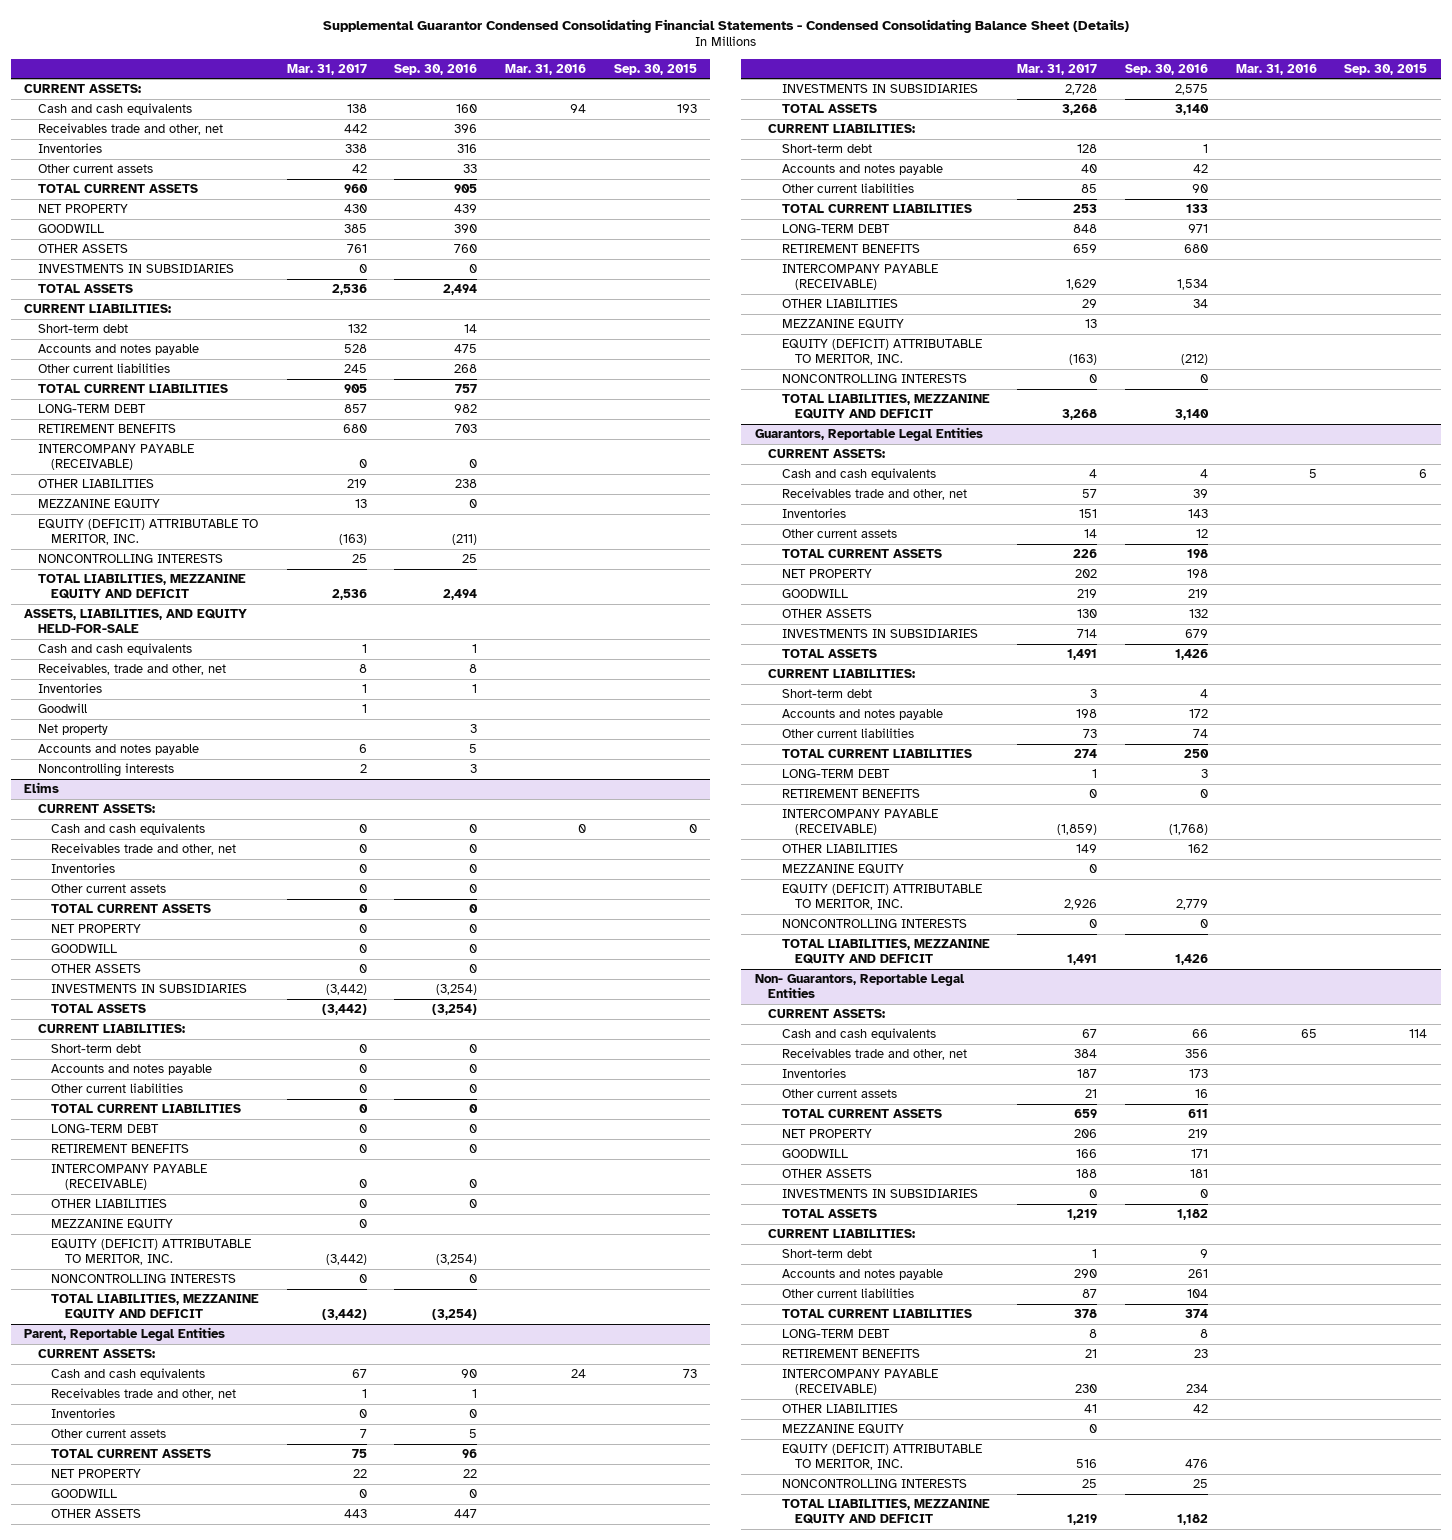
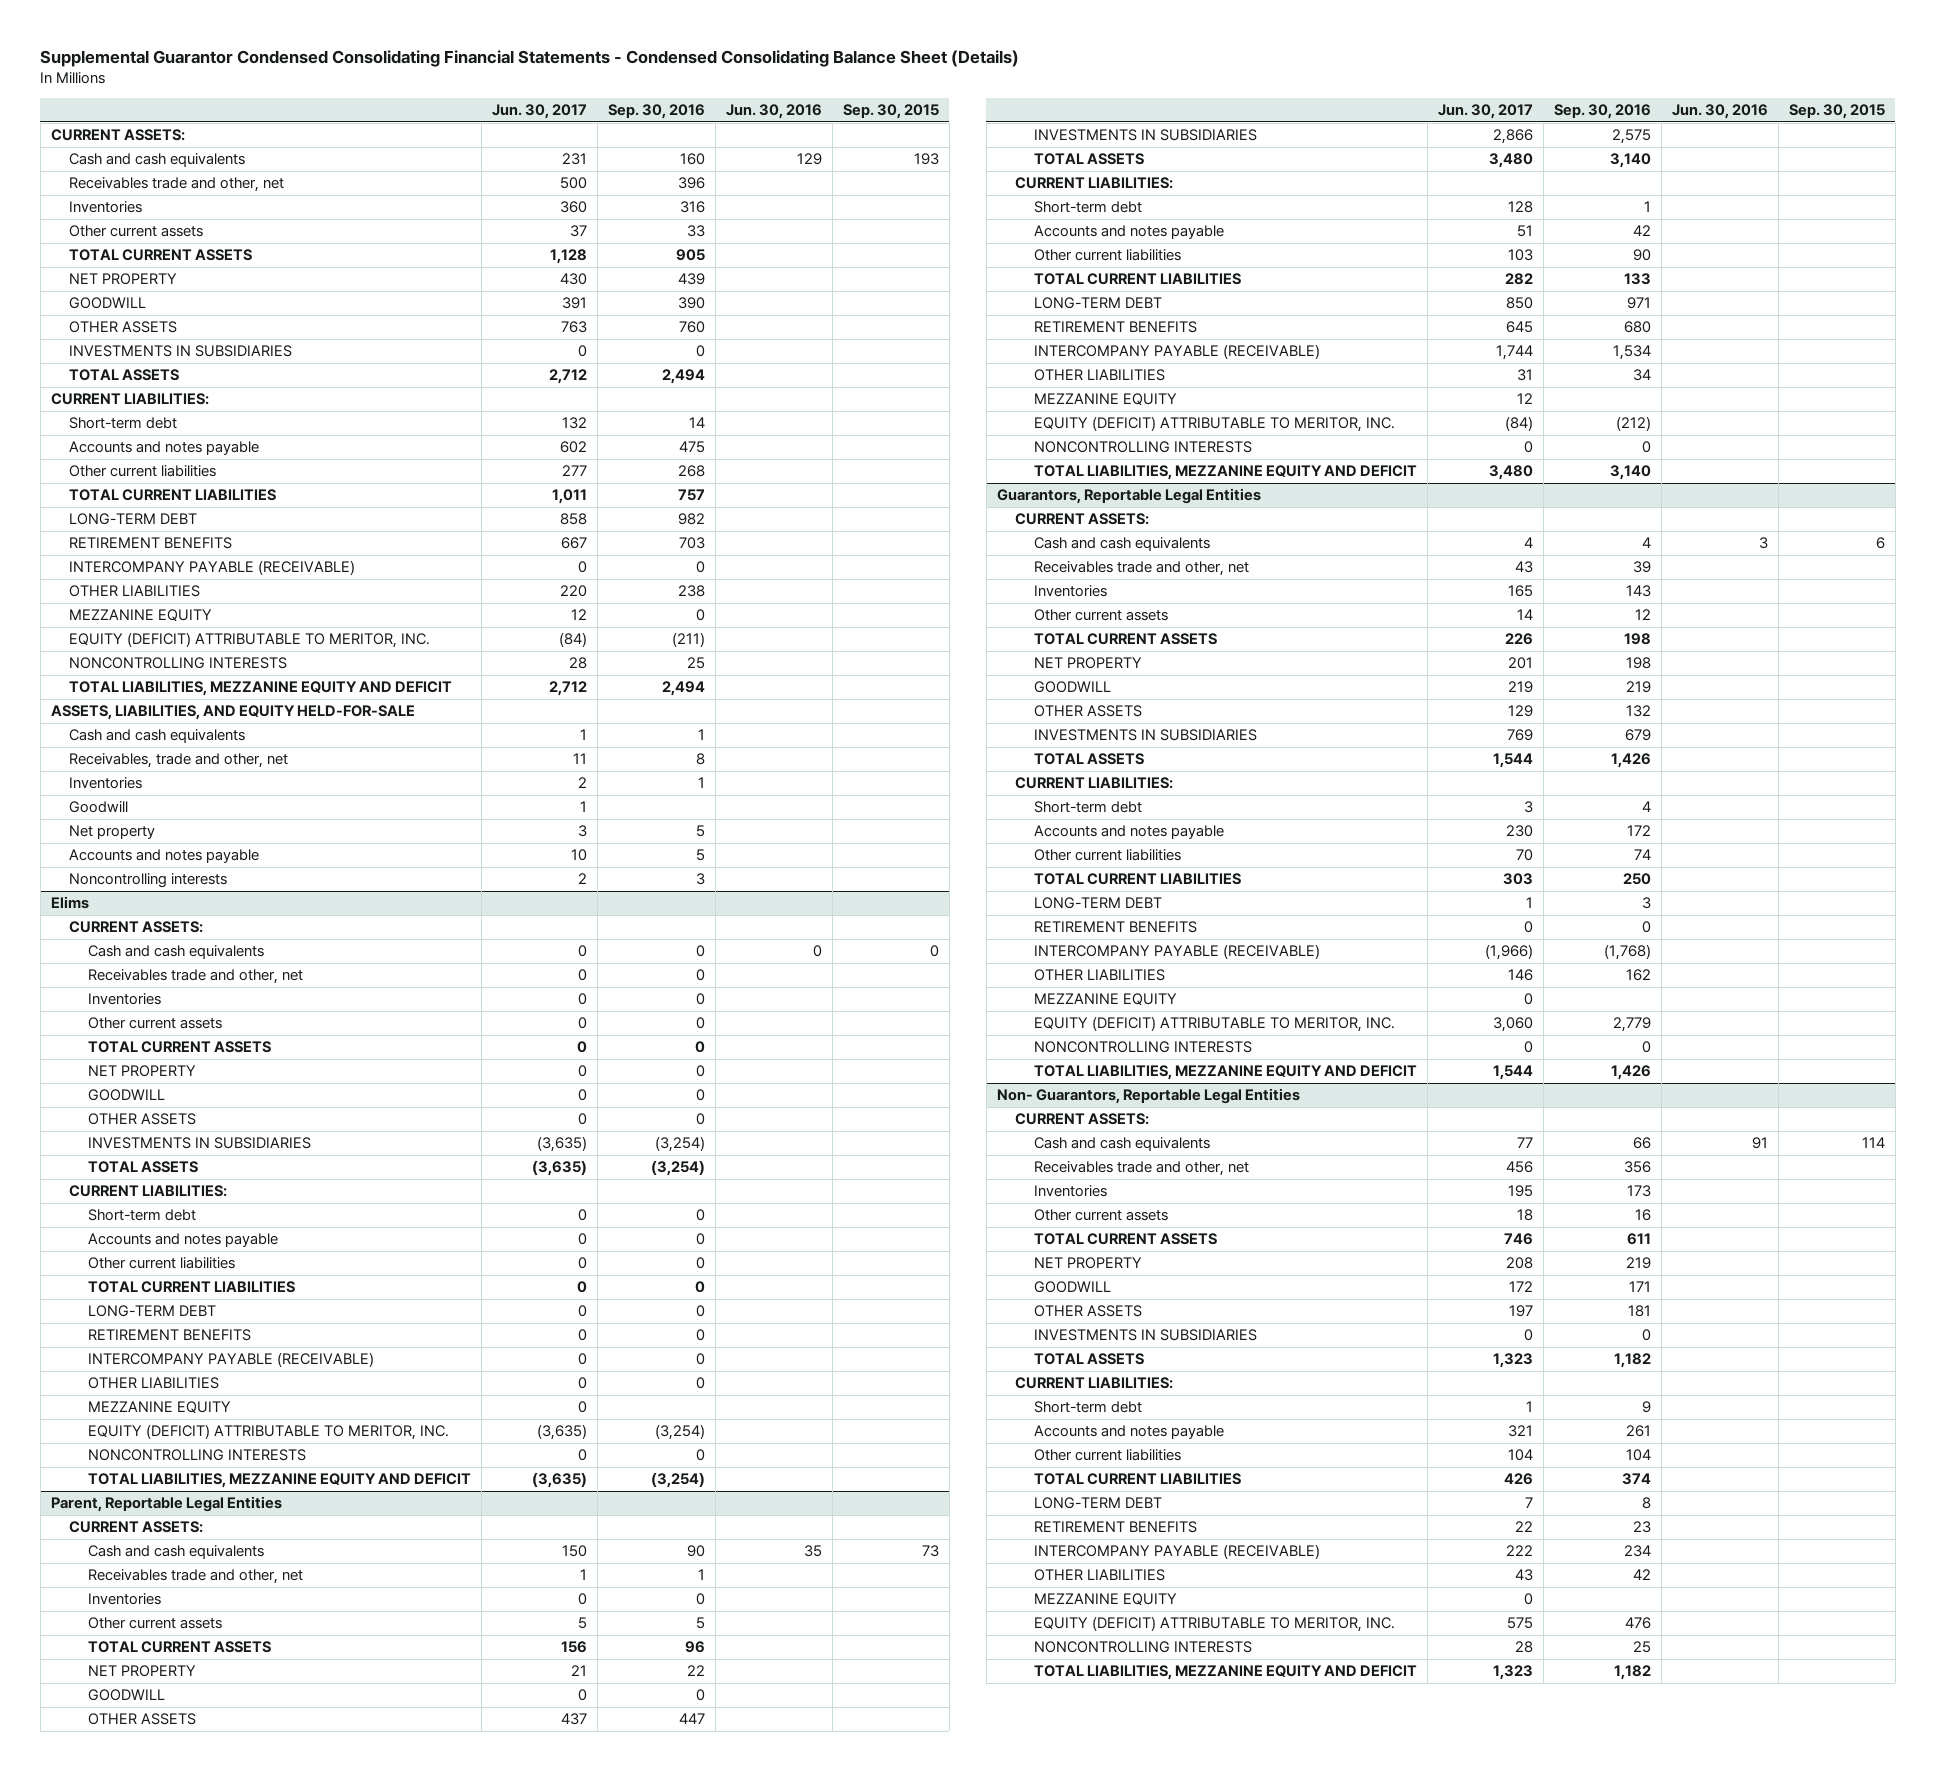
[286,63,367,75] Mar. 31, 2017 -> none
[505,63,587,75] Mar. 31, 2016 -> none
none -> [492,104,588,120] Jun. 30, 2017
none -> [725,104,822,120] Jun. 30, 2016
[470,724,478,734] 3 -> [695,825,705,838] 5

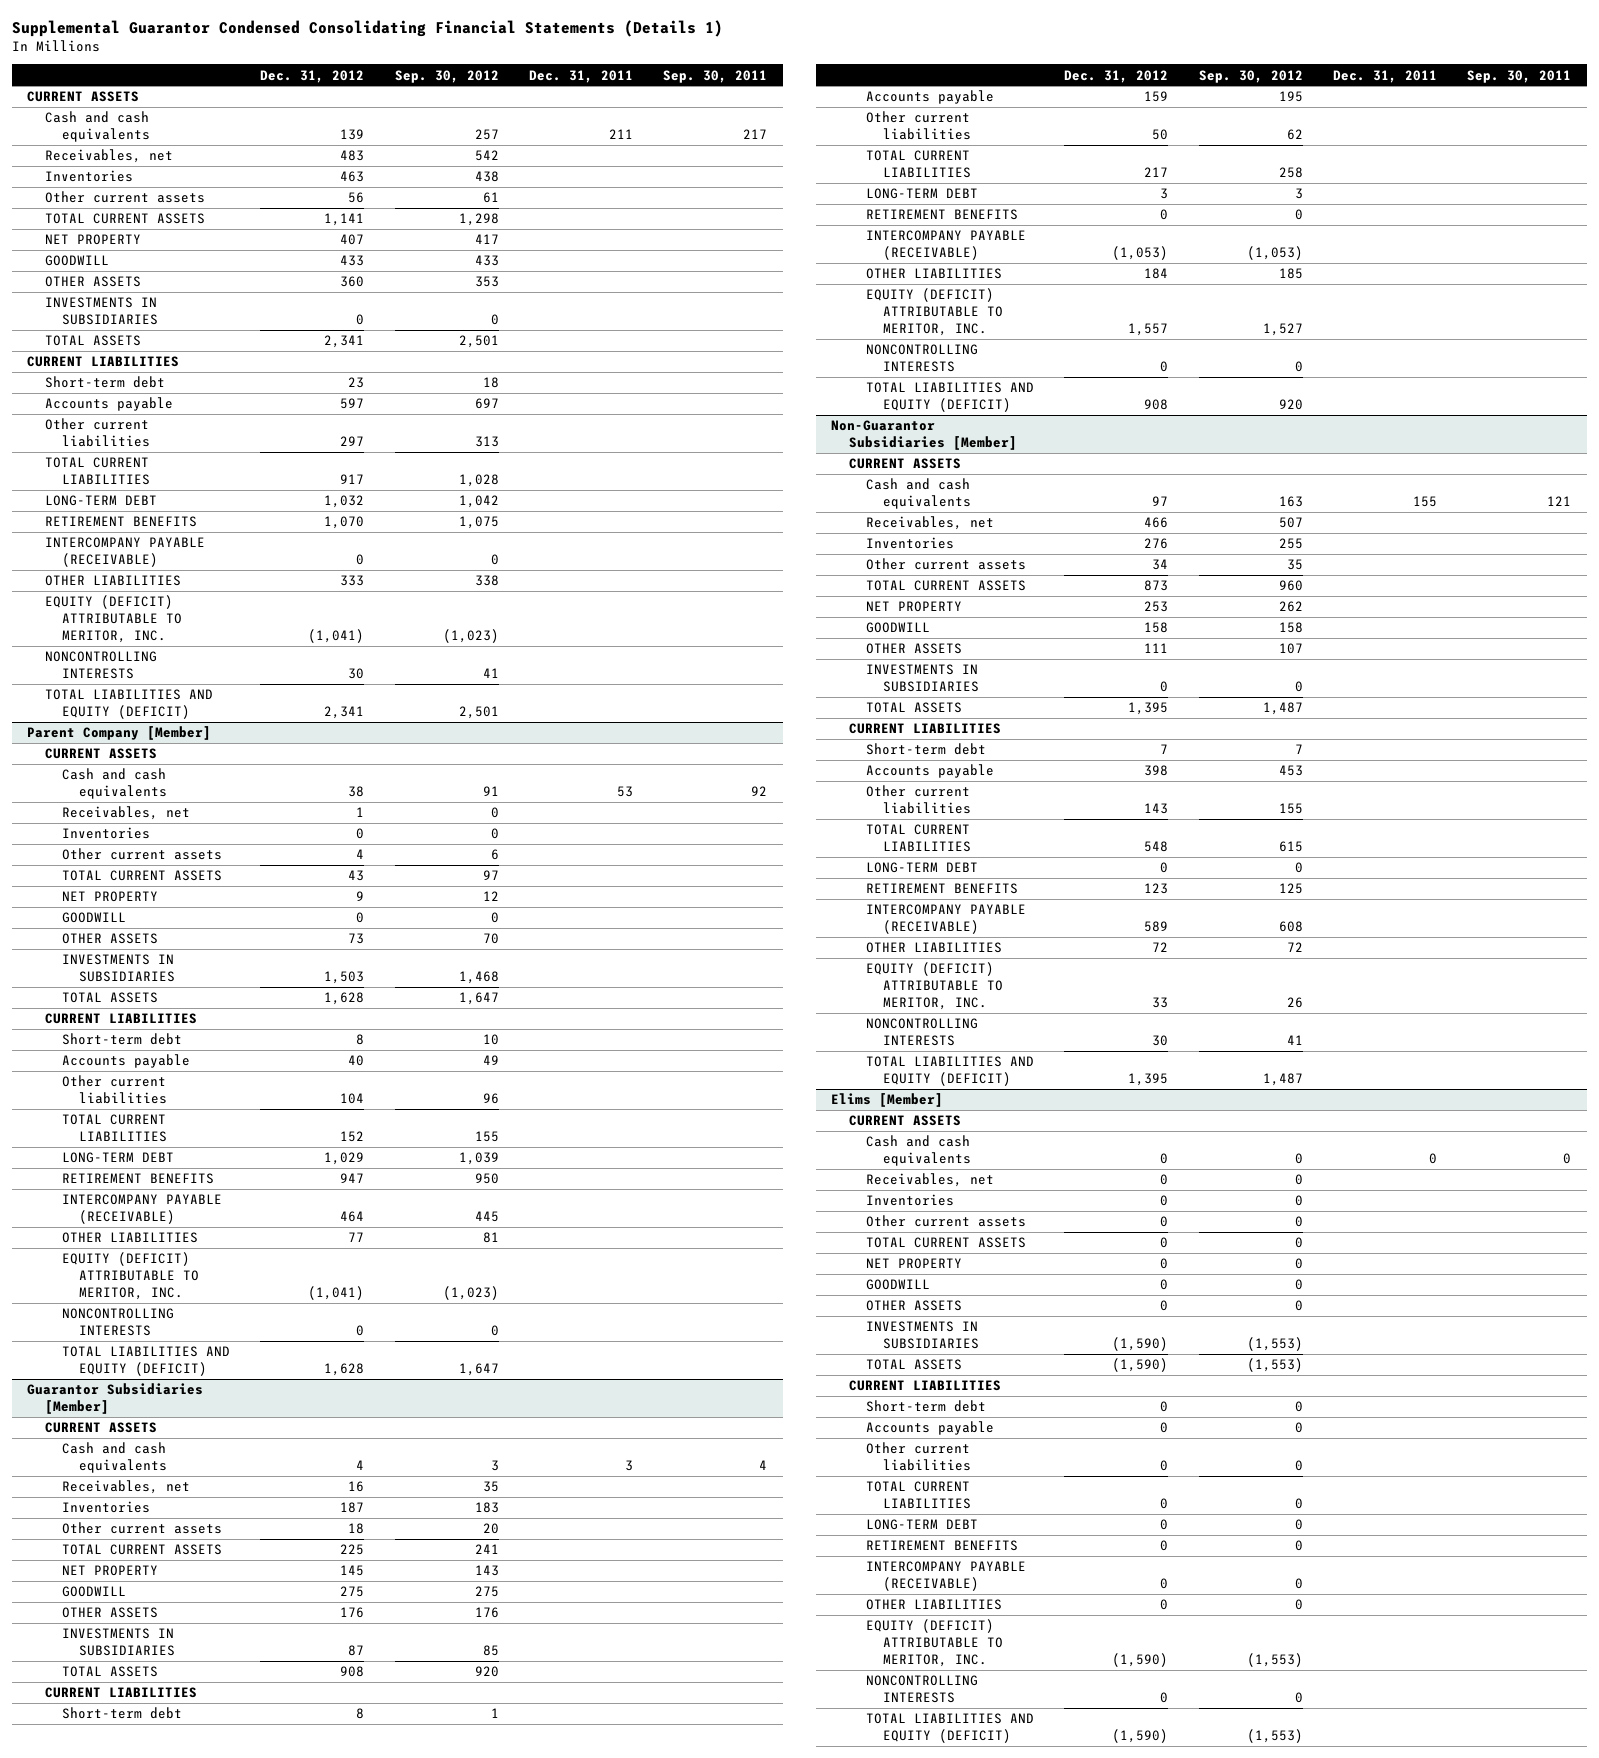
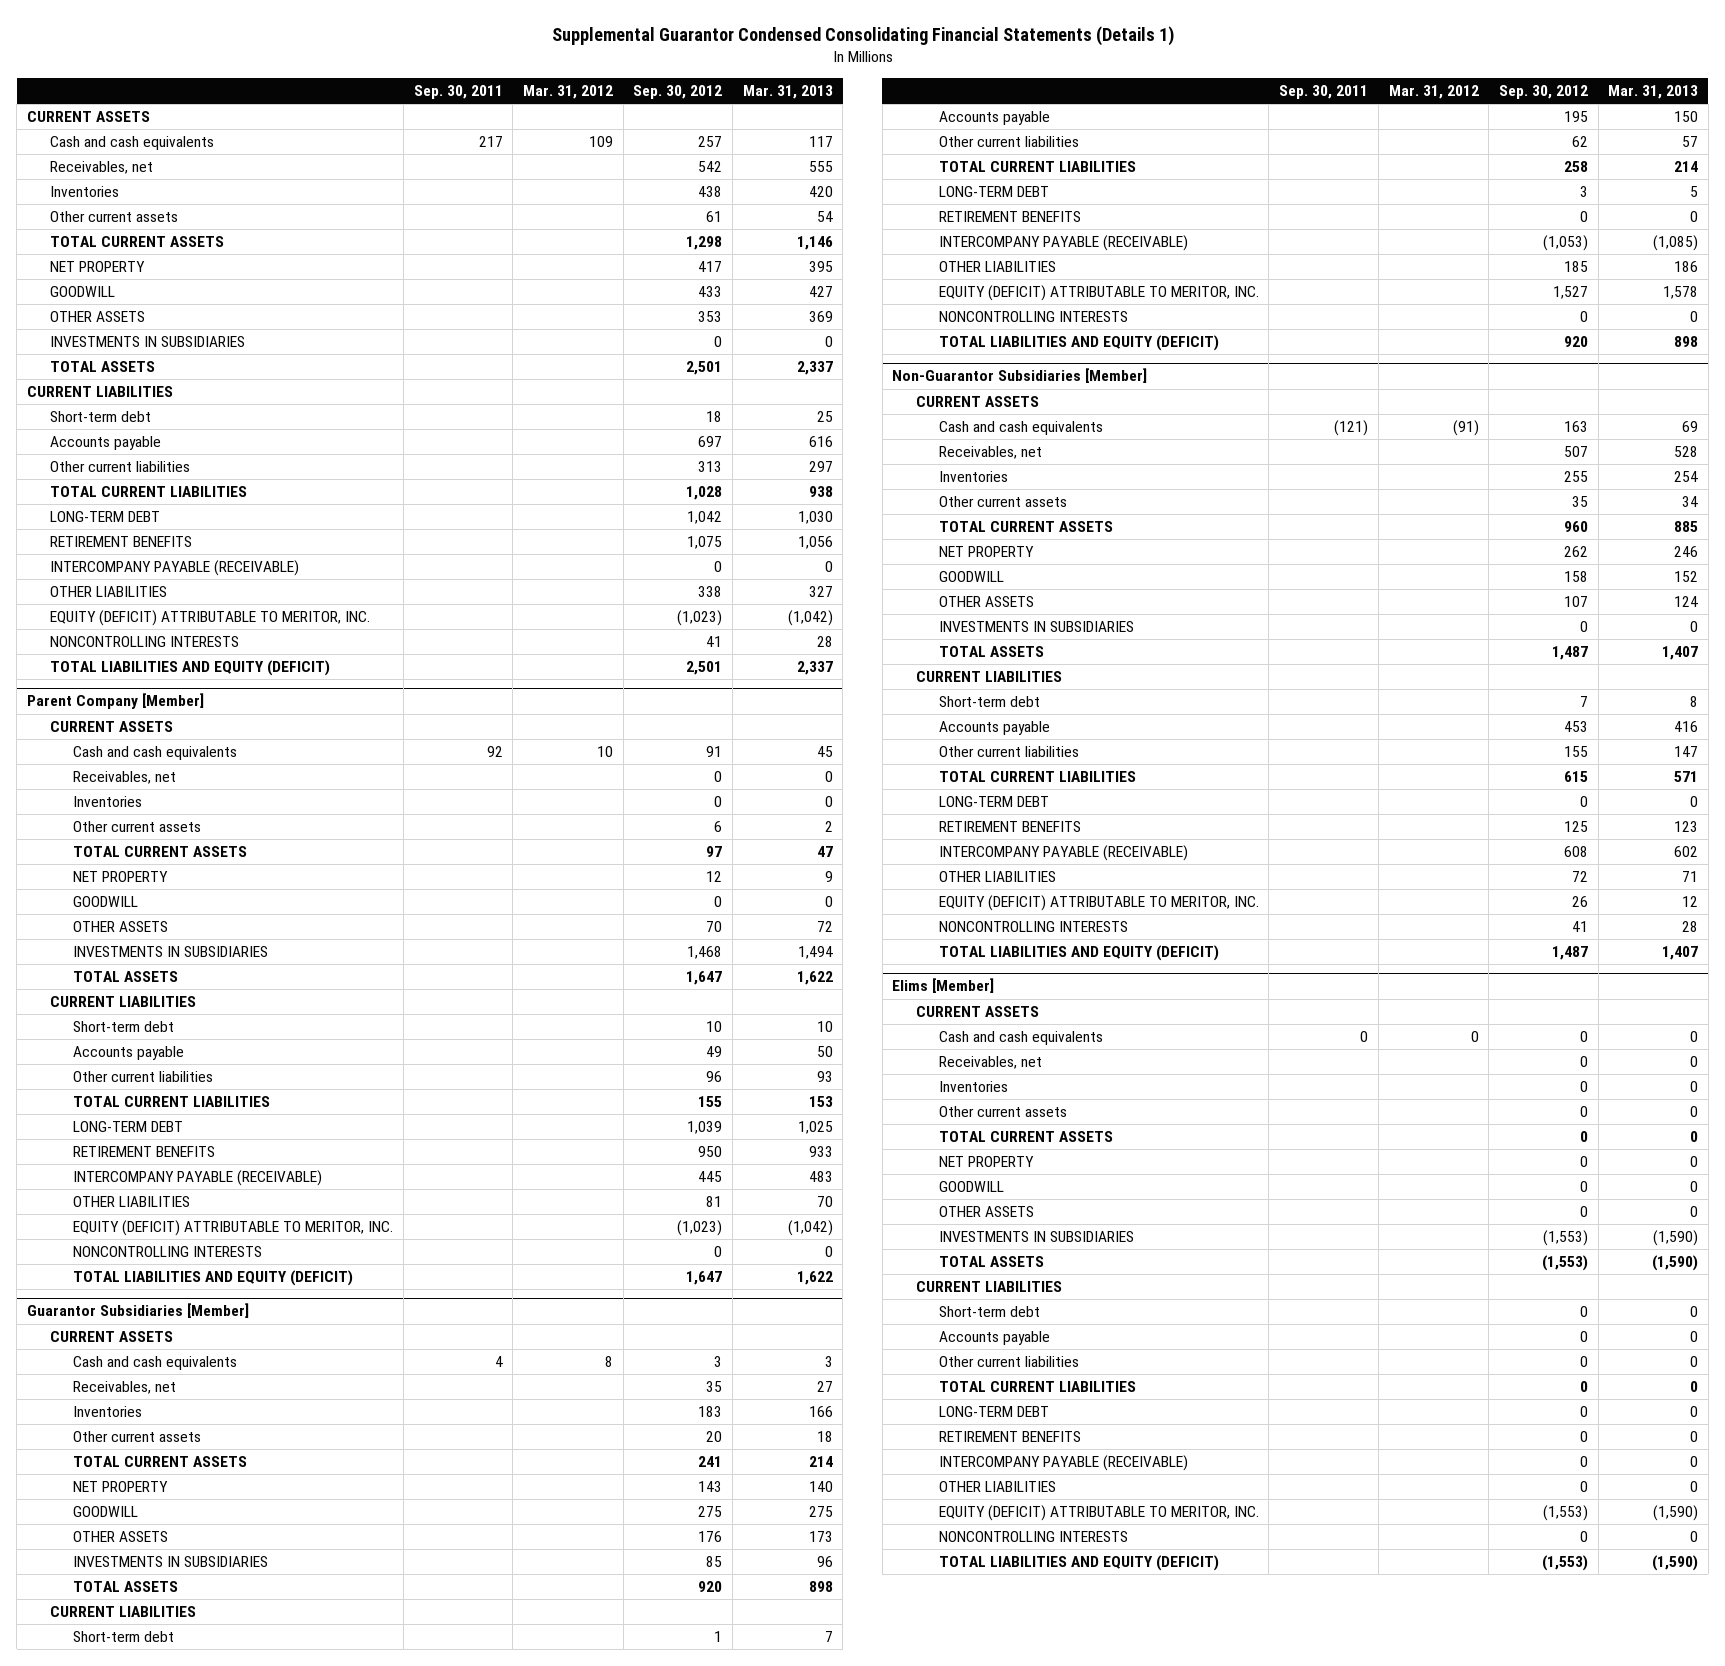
[260,69,365,83] Dec. 31, 2012 -> none
[528,69,633,83] Dec. 31, 2011 -> none
none -> [522,85,613,100] Mar. 31, 2012
none -> [742,85,833,100] Mar. 31, 2013
[1547,495,1572,506] 121 -> [1334,420,1369,437] (121)

